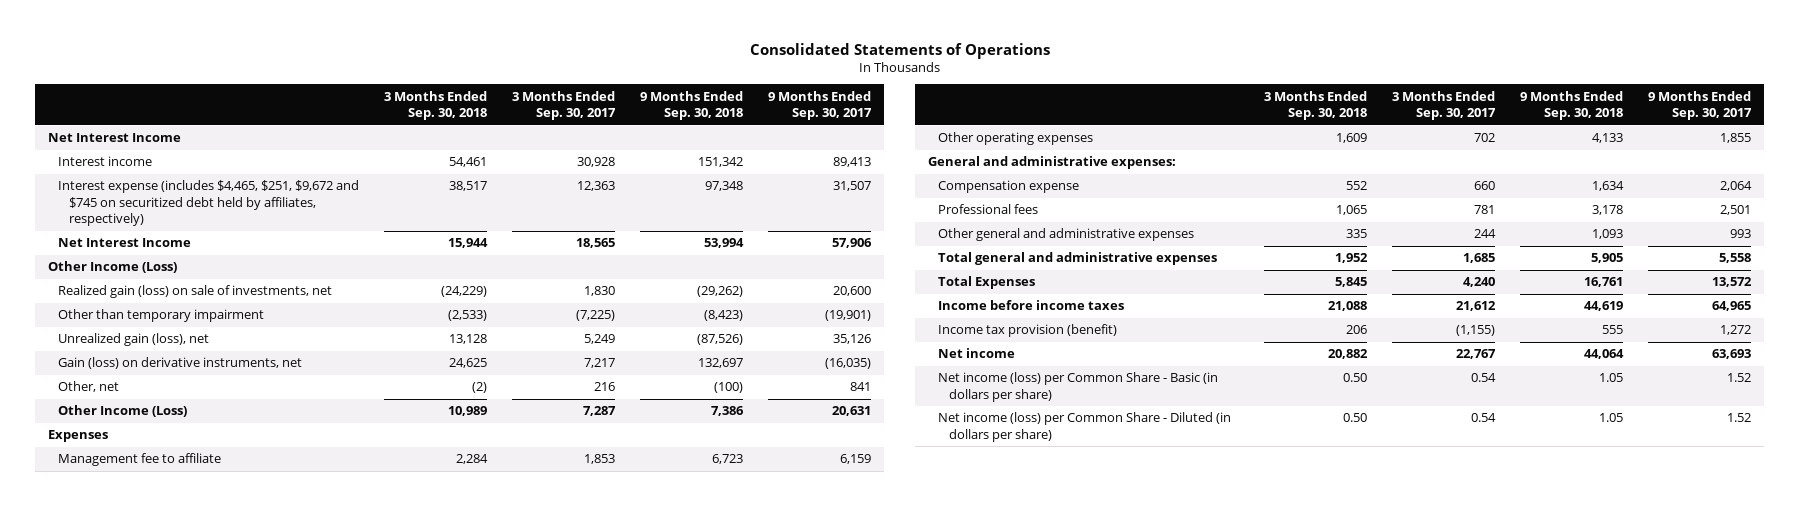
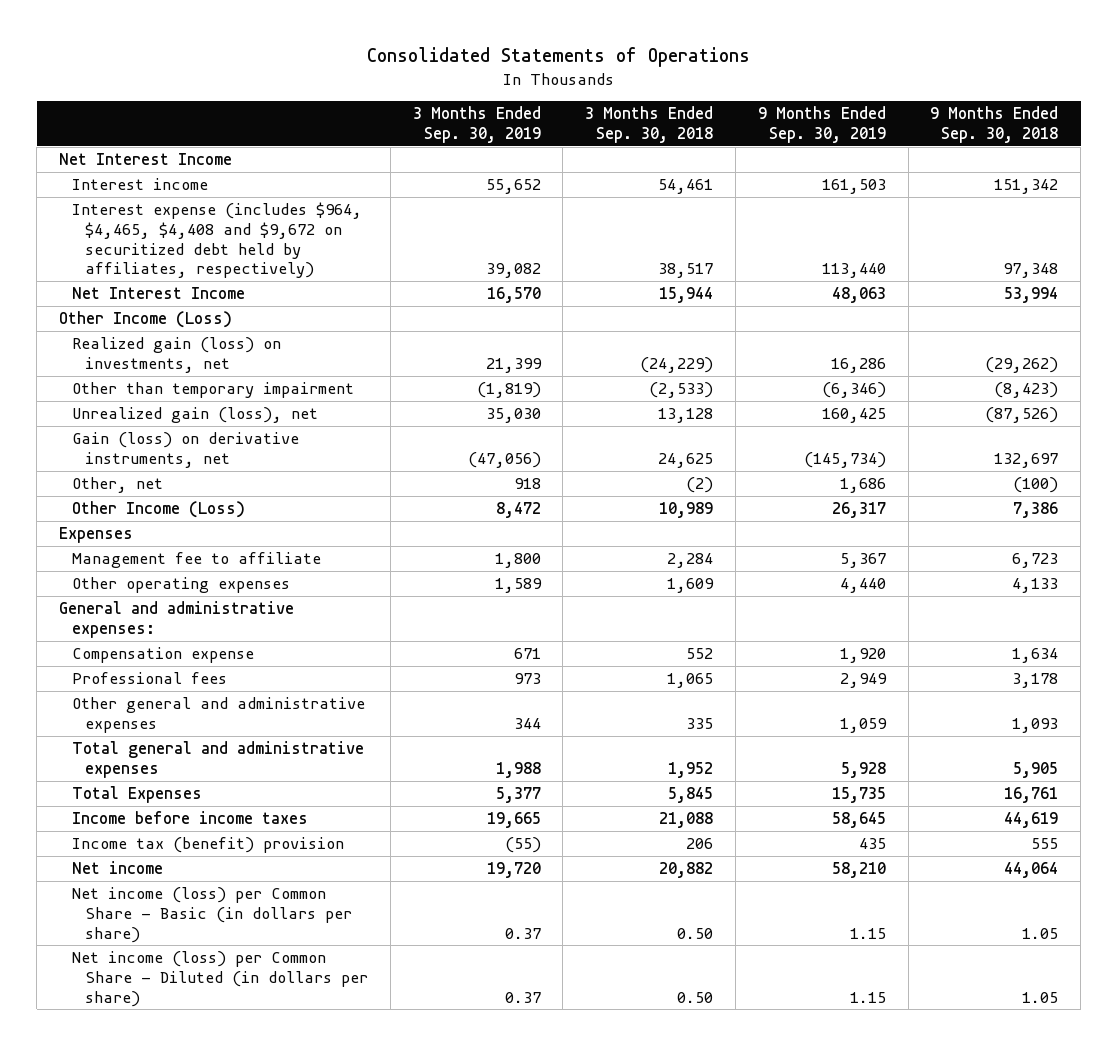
[512,90,617,121] 3 Months Ended Sep. 30, 2017 -> none
[768,90,873,121] 9 Months Ended Sep. 30, 2017 -> none
none -> [412,106,541,144] 3 Months Ended Sep. 30, 2019
none -> [757,106,886,144] 9 Months Ended Sep. 30, 2019
[58,180,360,227] Interest expense (includes $4,465, $251, $9,672 and $745 on securitized debt held by affiliates, respectively) -> [72,202,363,279] Interest expense (includes $964, $4,465, $4,408 and $9,672 on securitized debt held by affiliates, respectively)
[58,285,333,299] Realized gain (loss) on sale of investments, net -> [72,337,282,373] Realized gain (loss) on investments, net
[938,324,1118,338] Income tax provision (benefit) -> [72,837,345,854] Income tax (benefit) provision

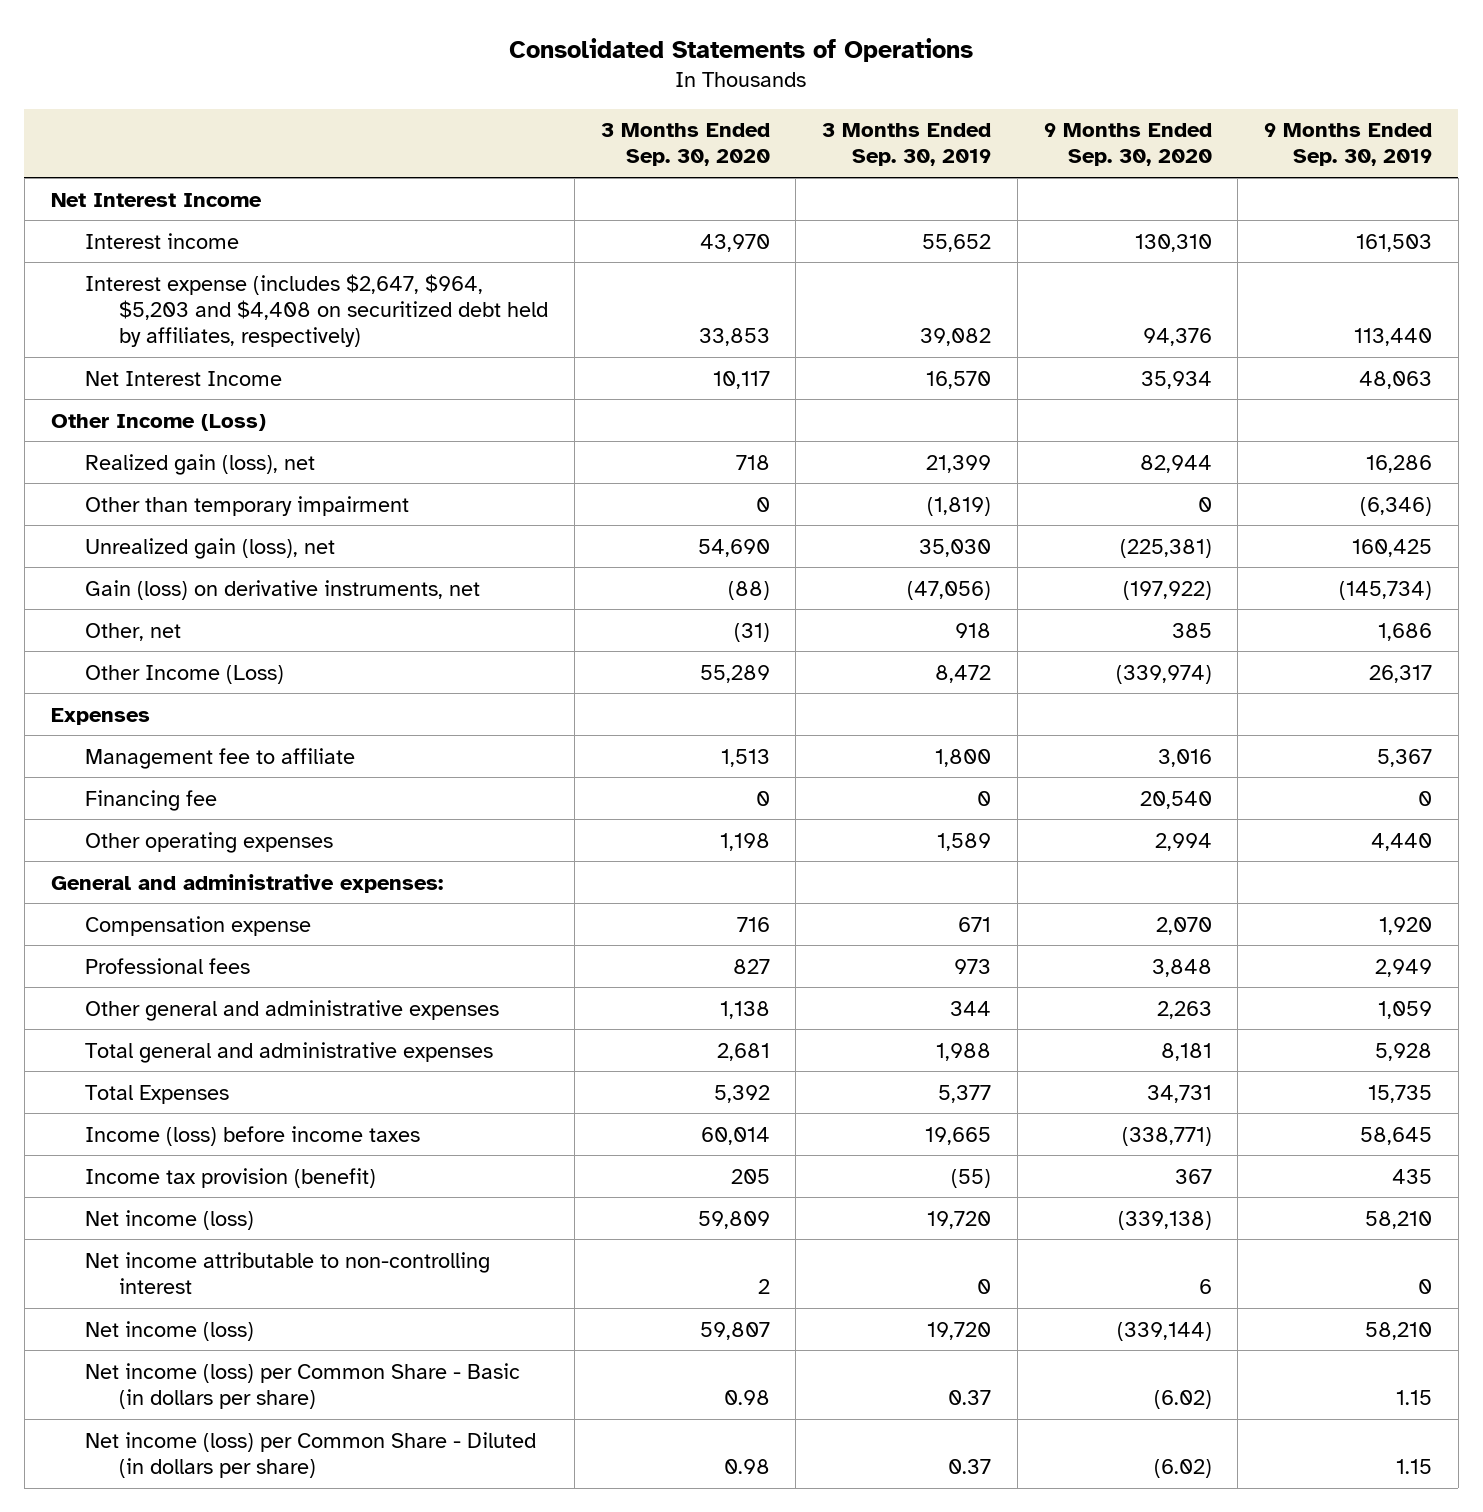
[585,106,714,144] 3 Months Ended Sep. 30, 2018 -> none
[930,106,1059,144] 9 Months Ended Sep. 30, 2018 -> none
none -> [600,123,770,167] 3 Months Ended Sep. 30, 2020
none -> [1043,123,1212,167] 9 Months Ended Sep. 30, 2020
[72,202,363,279] Interest expense (includes $964, $4,465, $4,408 and $9,672 on securitized debt held by affiliates, respectively) -> [84,273,549,347] Interest expense (includes $2,647, $964, $5,203 and $4,408 on securitized debt held by affiliates, respectively)
[72,337,282,373] Realized gain (loss) on investments, net -> [84,453,315,475] Realized gain (loss), net
none -> [84,789,217,811] Financing fee
[72,811,309,825] Income before income taxes -> [84,1125,420,1146] Income (loss) before income taxes
[72,837,345,854] Income tax (benefit) provision -> [84,1167,376,1188] Income tax provision (benefit)
none -> [84,1209,254,1230] Net income (loss)
none -> [84,1251,490,1294] Net income attributable to non-controlling interest
[72,861,164,875] Net income -> [84,1320,254,1341] Net income (loss)

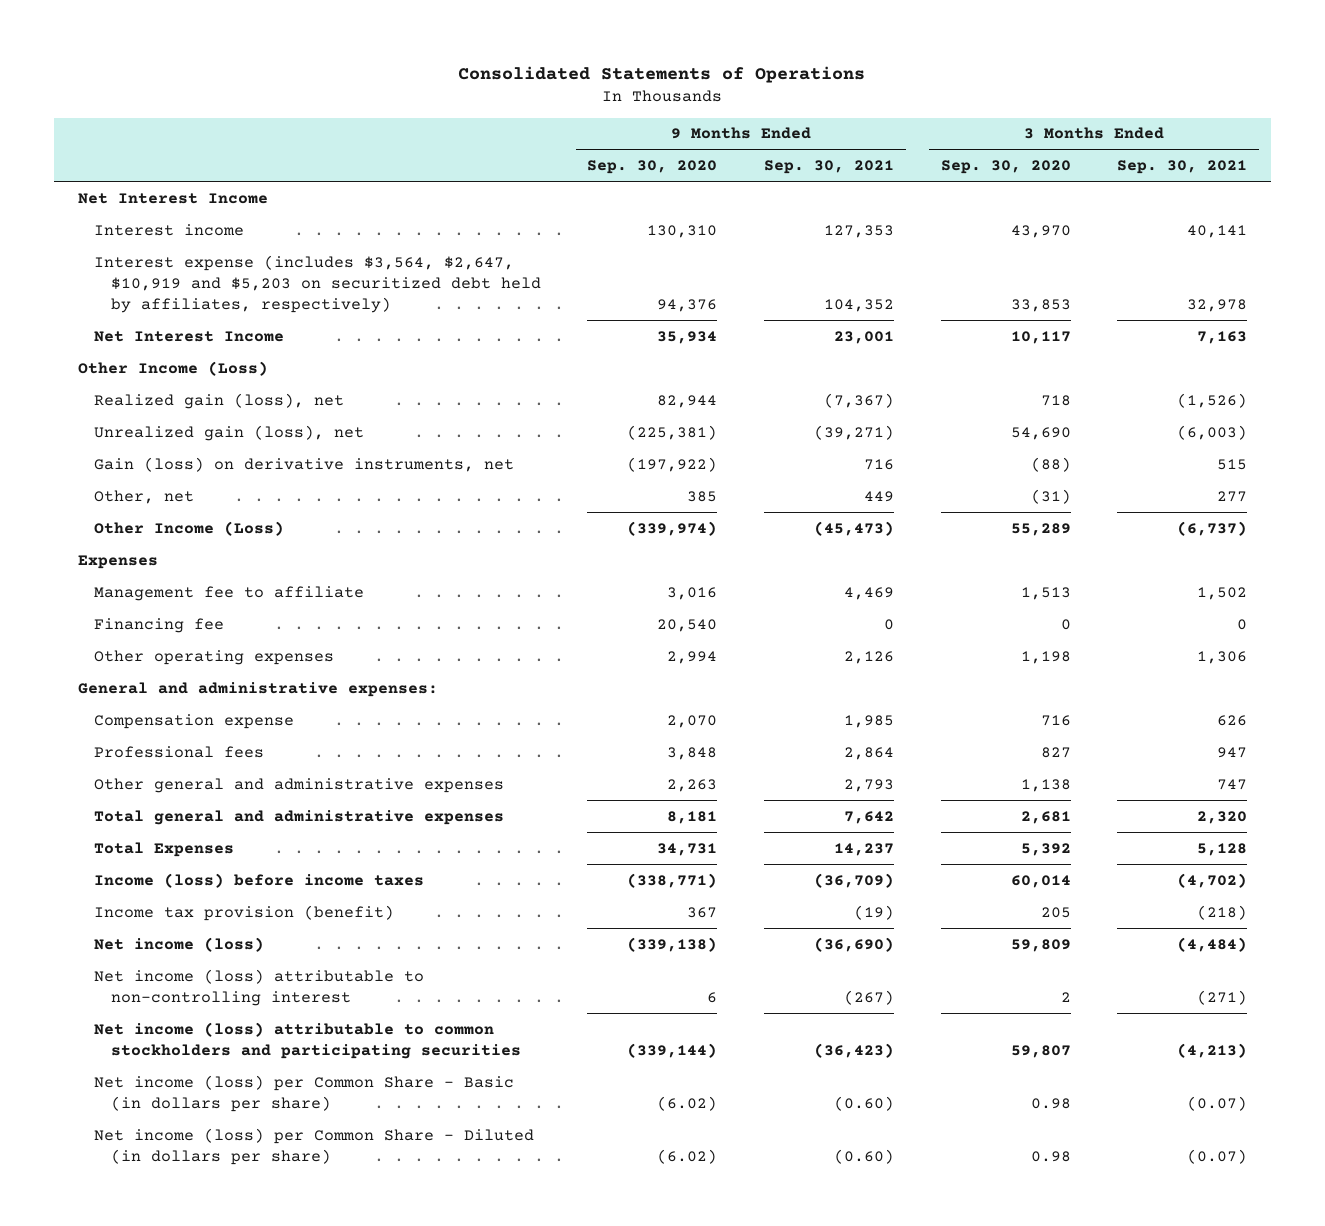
[822,123,992,167] 3 Months Ended Sep. 30, 2019 -> none
[1264,123,1433,167] 9 Months Ended Sep. 30, 2019 -> none
none -> [764,160,895,175] Sep. 30, 2021
none -> [1117,160,1248,175] Sep. 30, 2021
[84,273,549,347] Interest expense (includes $2,647, $964, $5,203 and $4,408 on securitized debt held by affiliates, respectively) -> [94,254,541,313] Interest expense (includes $3,564, $2,647, $10,919 and $5,203 on securitized debt held by affiliates, respectively)
[84,495,409,516] Other than temporary impairment -> none
[84,1251,490,1294] Net income attributable to non-controlling interest -> [94,968,425,1006] Net income (loss) attributable to non-controlling interest
[84,1320,254,1341] Net income (loss) -> [94,1021,521,1059] Net income (loss) attributable to common stockholders and participating securities

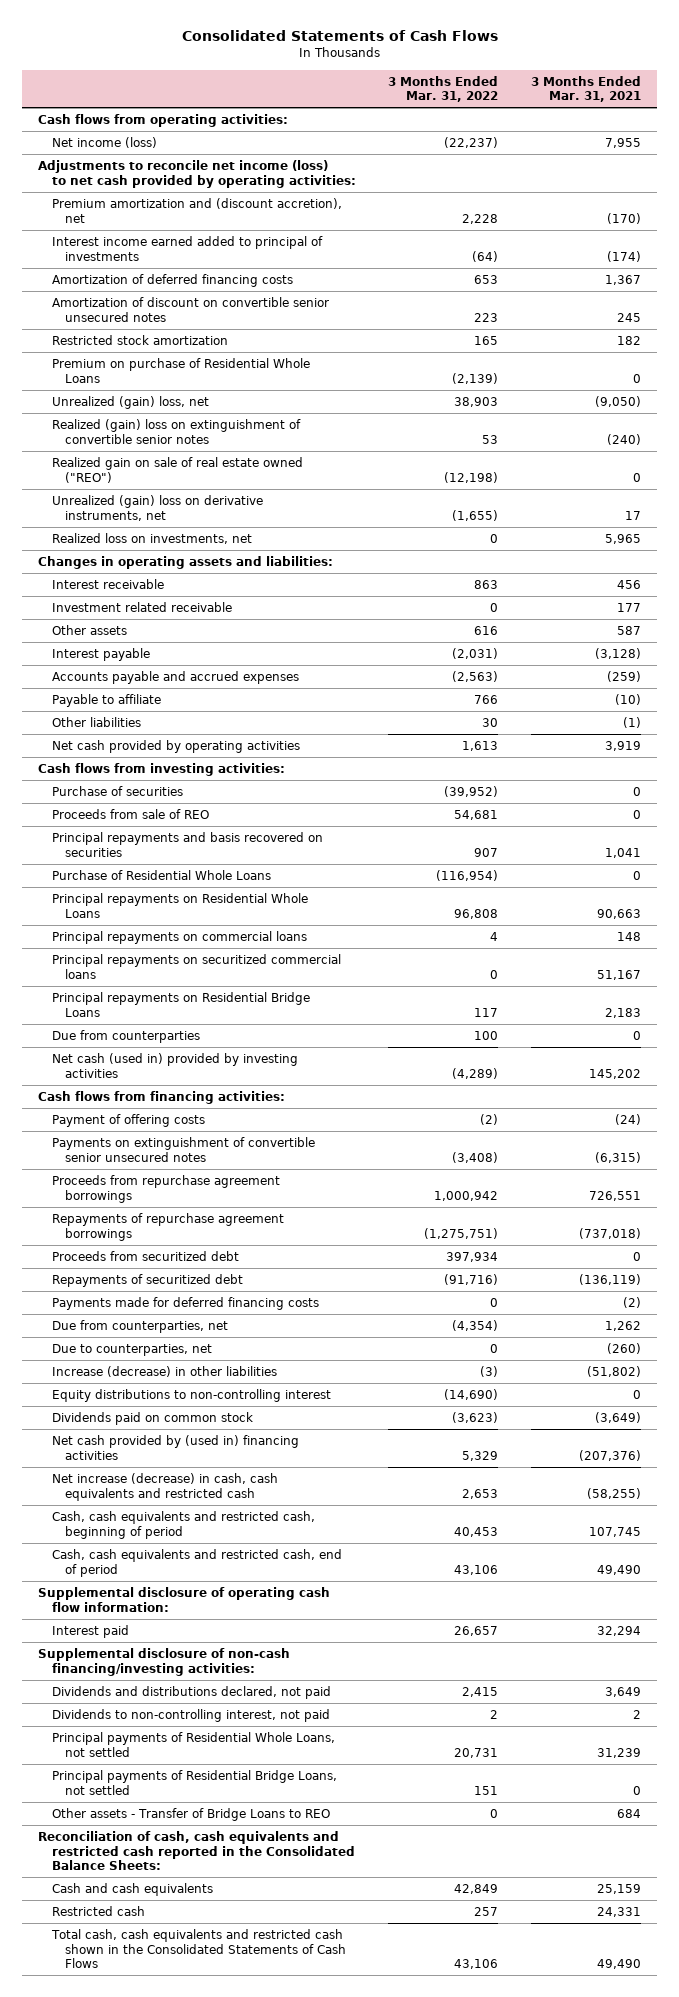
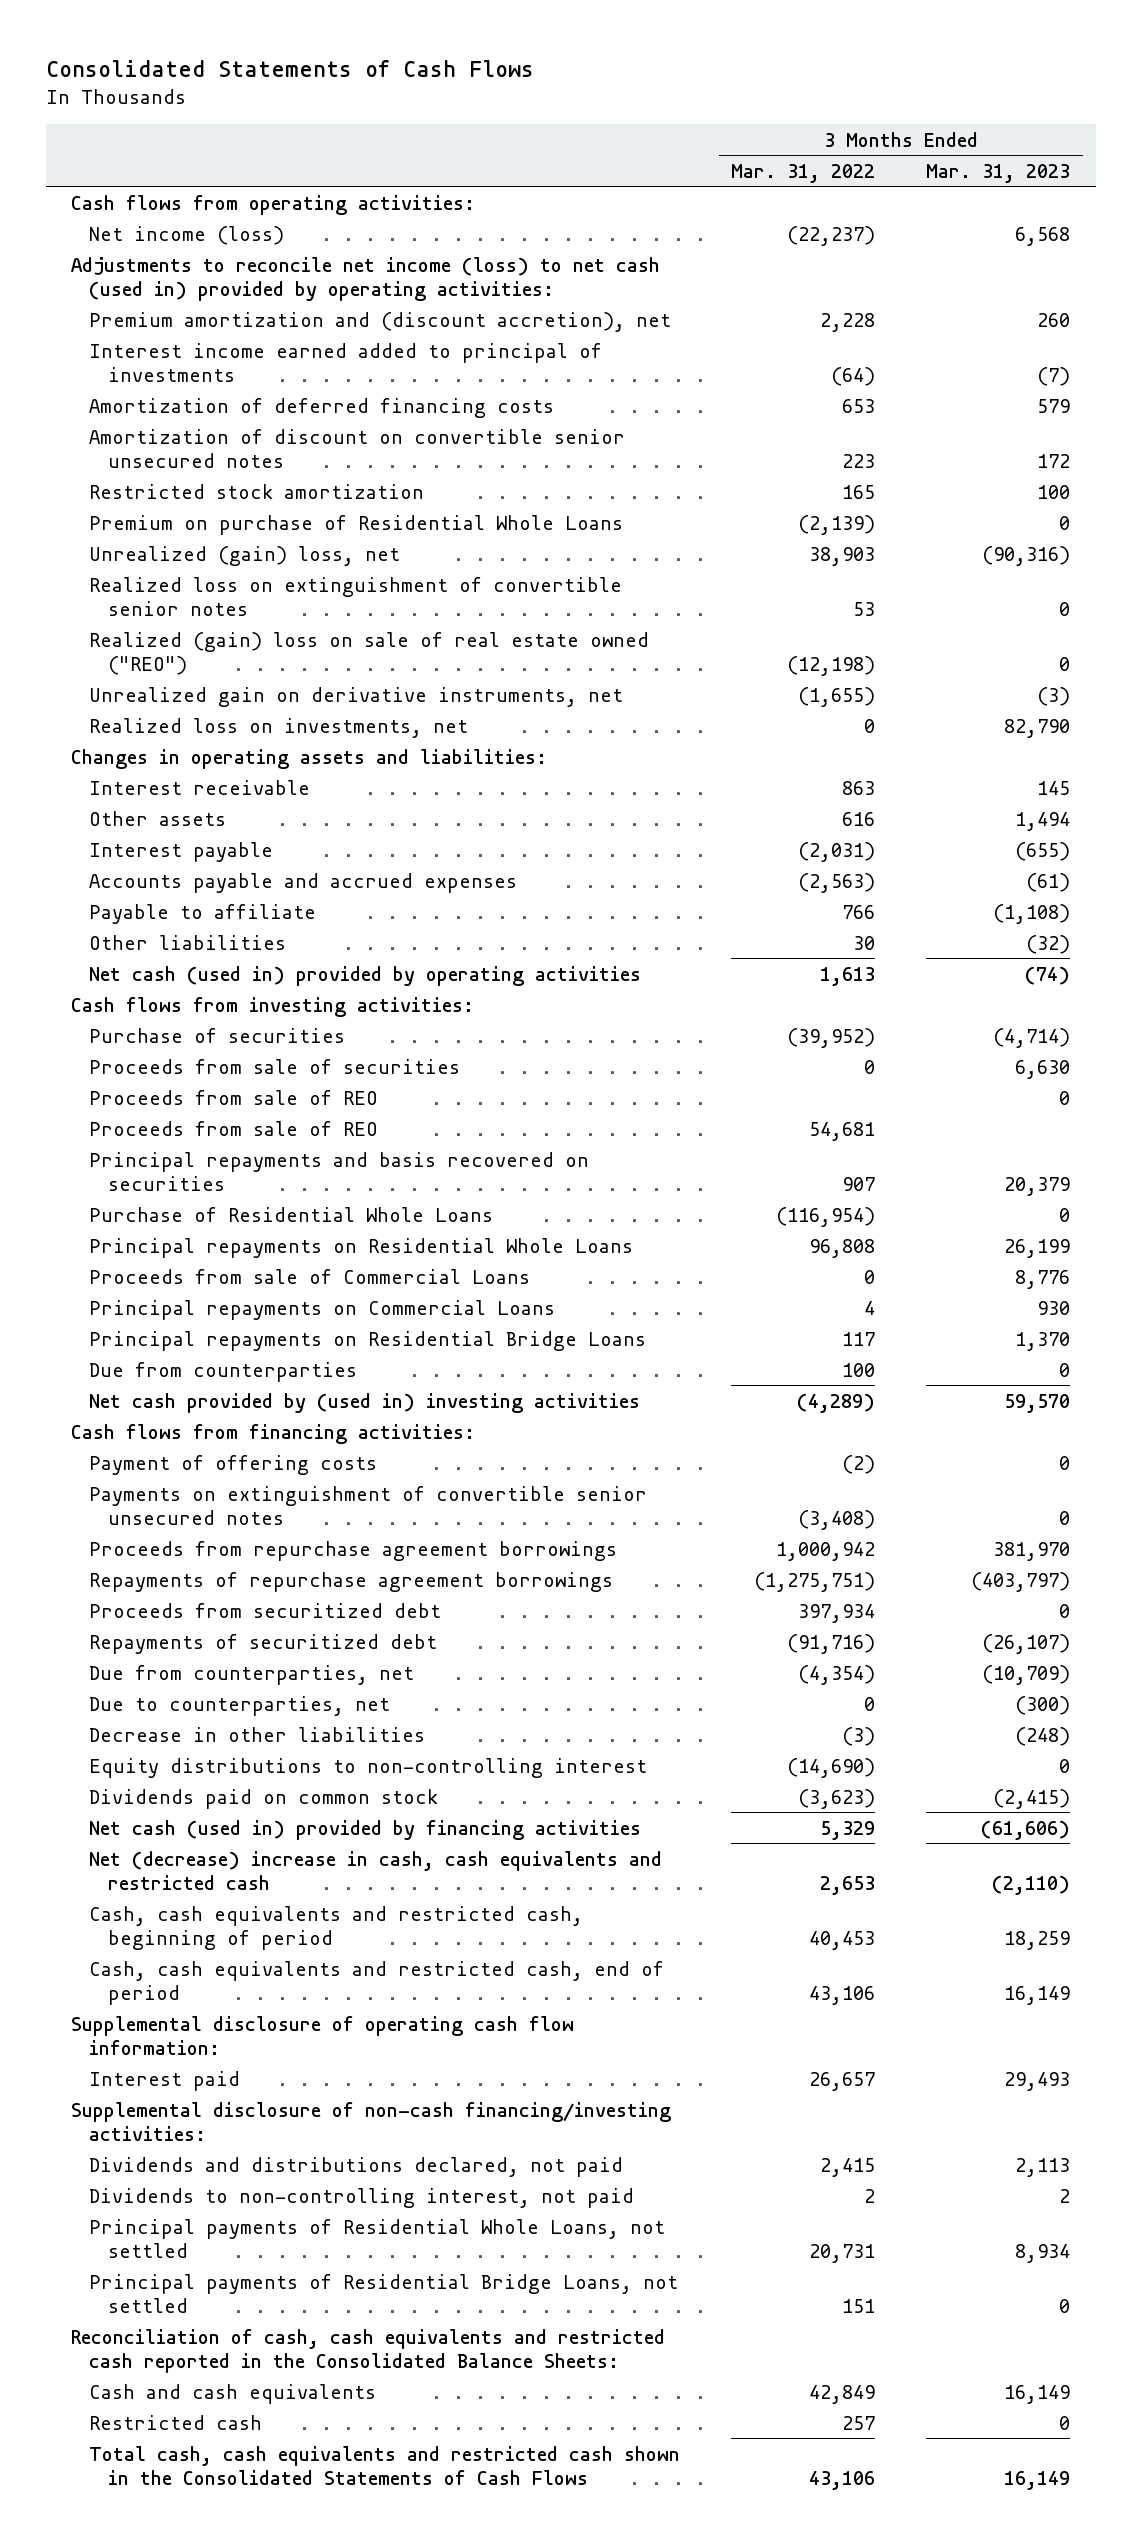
[530,75,641,103] 3 Months Ended Mar. 31, 2021 -> none
none -> [926,163,1071,183] Mar. 31, 2023
[38,160,356,188] Adjustments to reconcile net income (loss) to net cash provided by operating activities: -> [71,256,661,301] Adjustments to reconcile net income (loss) to net cash (used in) provided by operating activities:
[51,419,301,444] Realized (gain) loss on extinguishment of convertible senior notes -> [89,576,623,616] Realized loss on extinguishment of convertible senior notes
[51,457,303,483] Realized gain on sale of real estate owned ("REO") -> [89,631,650,675] Realized (gain) loss on sale of real estate owned ("REO")
[51,495,263,521] Unrealized (gain) loss on derivative instruments, net -> [89,686,624,707] Unrealized gain on derivative instruments, net
[51,602,232,613] Investment related receivable -> none
[51,740,300,754] Net cash provided by operating activities -> [89,965,642,986] Net cash (used in) provided by operating activities
none -> [89,1058,461,1074] Proceeds from sale of securities
none -> [89,1089,379,1105] Proceeds from sale of REO
[51,954,341,979] Principal repayments on securitized commercial loans -> none
none -> [89,1268,531,1284] Proceeds from sale of Commercial Loans
[51,931,307,945] Principal repayments on commercial loans -> [89,1299,556,1320] Principal repayments on Commercial Loans
[51,1053,298,1078] Net cash (used in) provided by investing activities -> [89,1392,641,1413] Net cash provided by (used in) investing activities
[51,1297,319,1311] Payments made for deferred financing costs -> none
[51,1366,277,1378] Increase (decrease) in other liabilities -> [89,1726,426,1742] Decrease in other liabilities
[51,1435,299,1460] Net cash provided by (used in) financing activities -> [89,1819,642,1840] Net cash (used in) provided by financing activities
[51,1473,278,1501] Net increase (decrease) in cash, cash equivalents and restricted cash -> [89,1850,663,1890] Net (decrease) increase in cash, cash equivalents and restricted cash
[51,1808,330,1822] Other assets - Transfer of Bridge Loans to REO -> none

